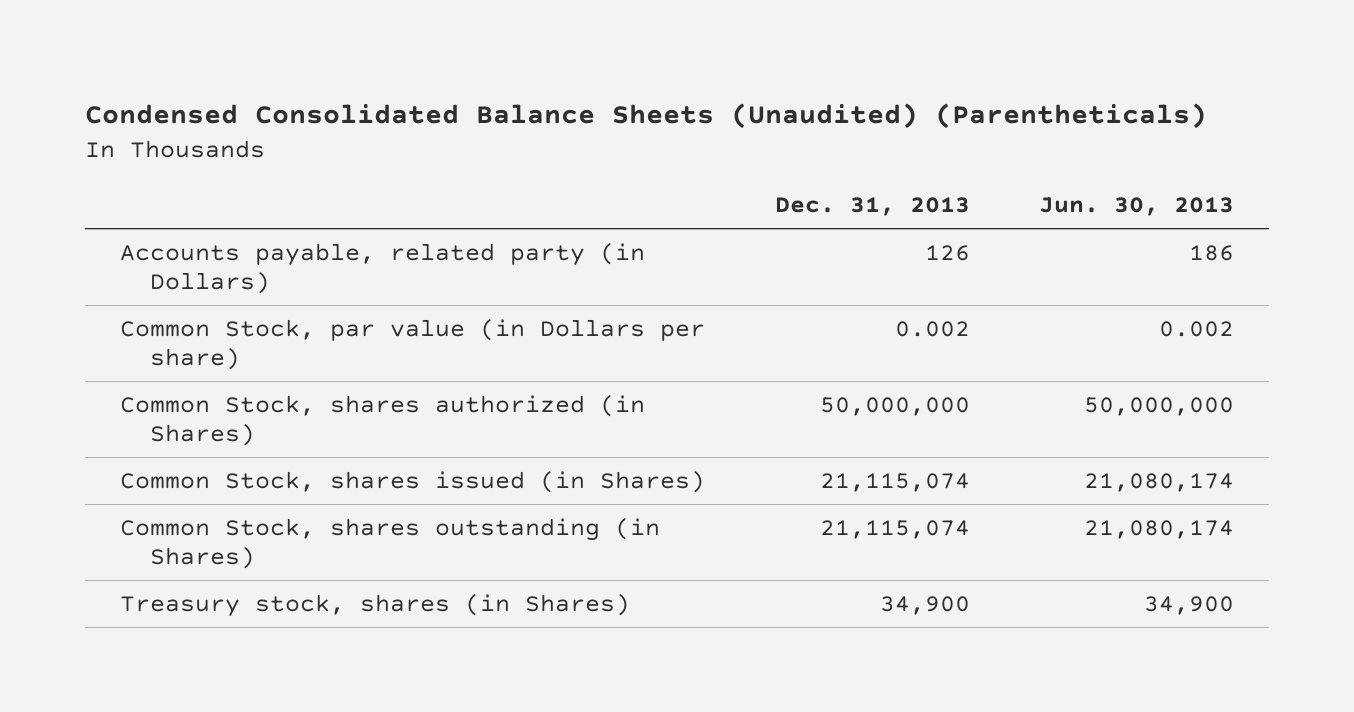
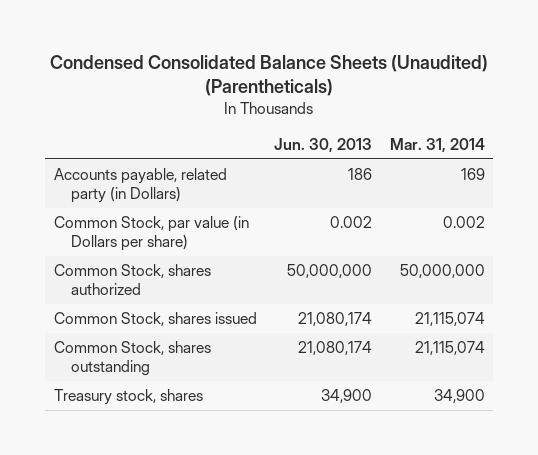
[774,197,970,217] Dec. 31, 2013 -> none
none -> [389,138,485,154] Mar. 31, 2014
[119,394,645,447] Common Stock, shares authorized (in Shares) -> [53,264,211,296] Common Stock, shares authorized
[119,470,705,493] Common Stock, shares issued (in Shares) -> [53,312,257,327] Common Stock, shares issued
[119,517,660,570] Common Stock, shares outstanding (in Shares) -> [53,341,211,377] Common Stock, shares outstanding
[119,593,630,617] Treasury stock, shares (in Shares) -> [53,389,203,406] Treasury stock, shares

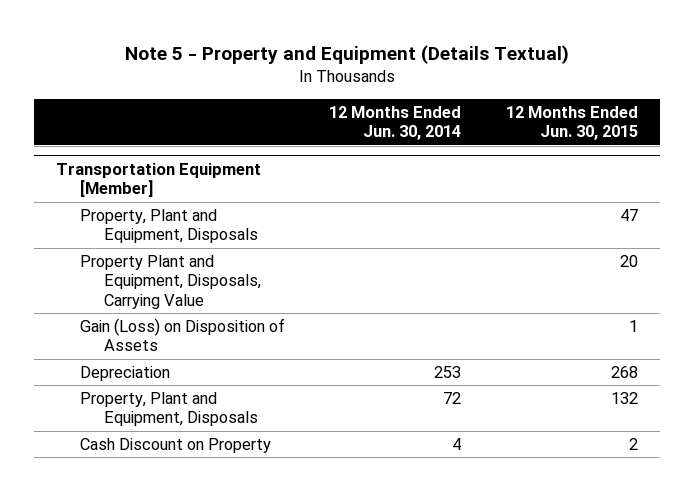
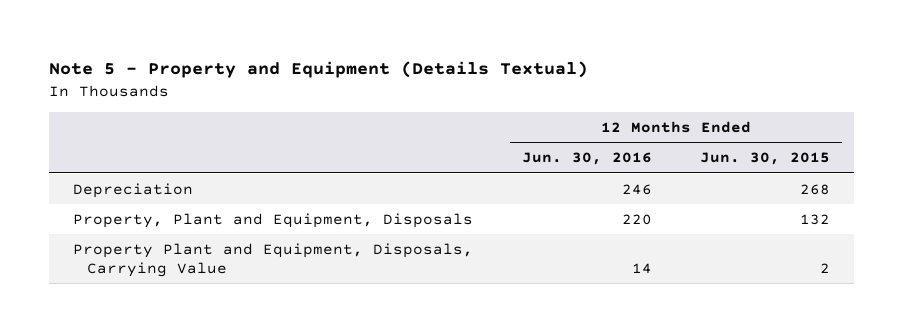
[329,105,462,141] 12 Months Ended Jun. 30, 2014 -> none
none -> [521,152,652,166] Jun. 30, 2016
[56,162,262,198] Transportation Equipment [Member] -> none
[79,209,258,244] Property, Plant and Equipment, Disposals -> none
[79,255,261,309] Property Plant and Equipment, Disposals, Carrying Value -> none
[79,318,285,352] Gain (Loss) on Disposition of Assets -> none
[79,438,271,454] Cash Discount on Property -> none
none -> [73,242,474,277] Property Plant and Equipment, Disposals, Carrying Value

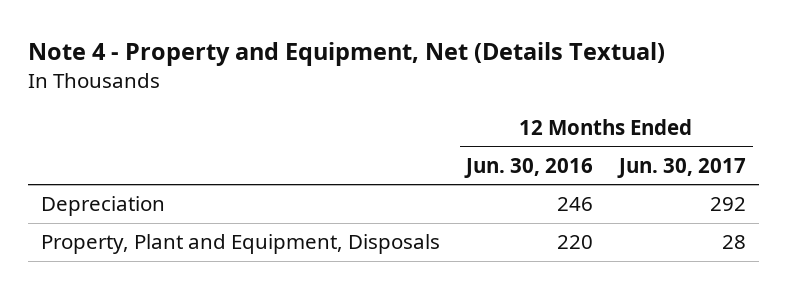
[49,61,589,79] Note 5 - Property and Equipment (Details Textual) -> [28,41,666,66] Note 4 - Property and Equipment, Net (Details Textual)
[699,152,830,166] Jun. 30, 2015 -> none
none -> [617,157,747,178] Jun. 30, 2017
[73,242,474,277] Property Plant and Equipment, Disposals, Carrying Value -> none

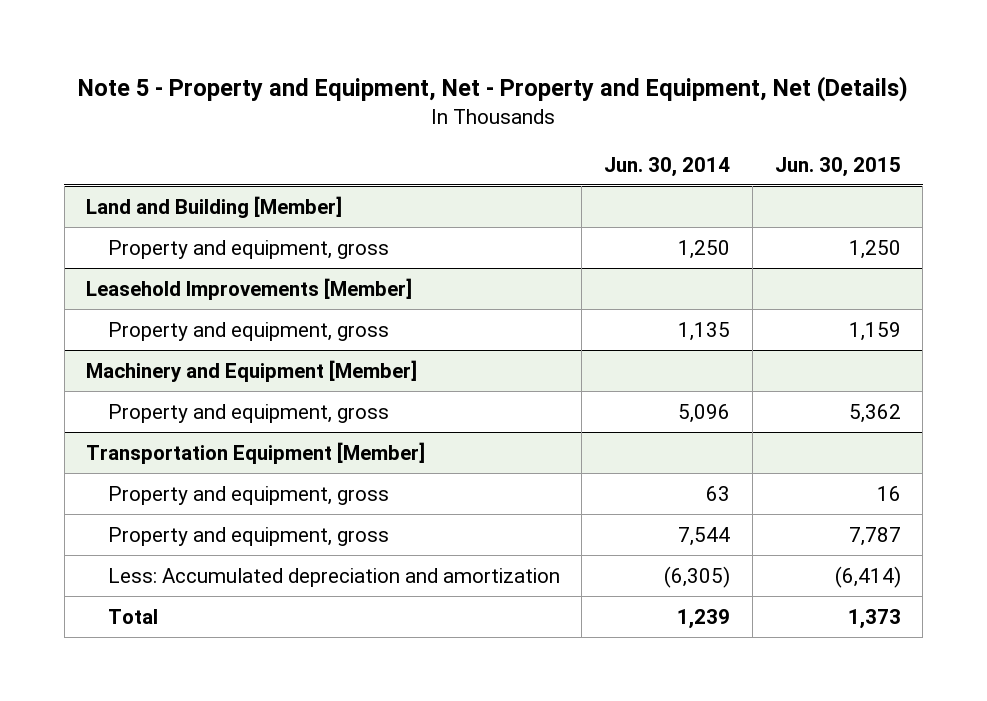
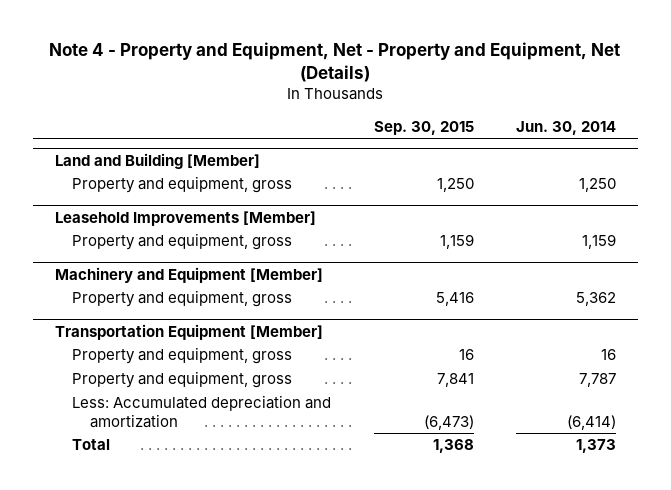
[78,75,909,102] Note 5 - Property and Equipment, Net - Property and Equipment, Net (Details) -> [49,42,621,83] Note 4 - Property and Equipment, Net - Property and Equipment, Net (Details)
[774,156,901,177] Jun. 30, 2015 -> none
none -> [373,120,474,135] Sep. 30, 2015
[678,321,731,341] 1,135 -> [582,234,617,250] 1,159
[678,403,731,423] 5,096 -> [576,292,617,307] 5,362
[706,485,731,501] 63 -> [601,349,617,361] 16
[678,526,731,546] 7,544 -> [579,373,617,388] 7,787
[664,565,731,588] (6,305) -> [567,414,617,430] (6,414)
[677,608,731,629] 1,239 -> [576,439,617,454] 1,373

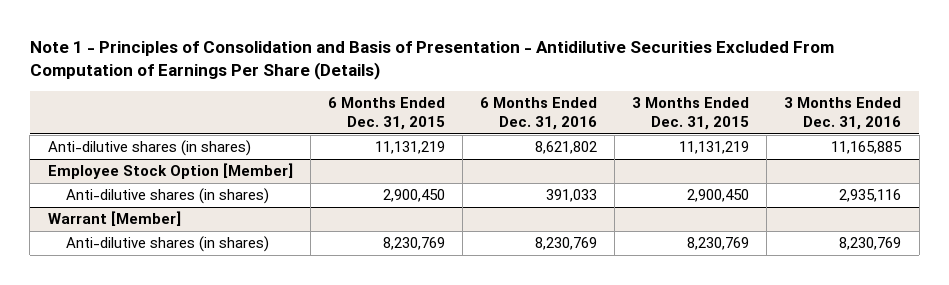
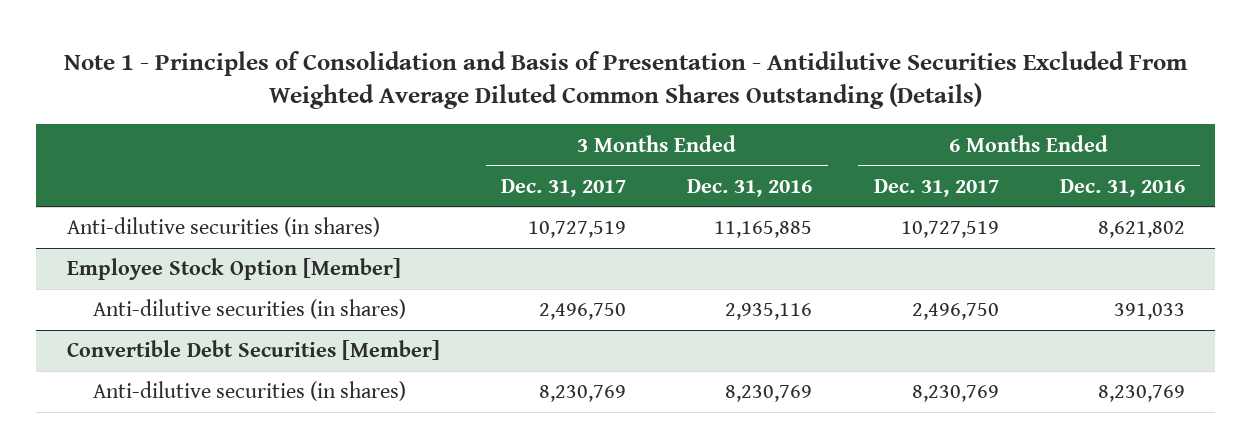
[29,41,834,81] Note 1 - Principles of Consolidation and Basis of Presentation - Antidilutive Securities Excluded From Computation of Earnings Per Share (Details) -> [63,50,1188,109] Note 1 - Principles of Consolidation and Basis of Presentation - Antidilutive Securities Excluded From Weighted Average Diluted Common Shares Outstanding (Details)
[327,97,445,131] 6 Months Ended Dec. 31, 2015 -> none
[632,97,750,131] 3 Months Ended Dec. 31, 2015 -> none
none -> [501,178,627,197] Dec. 31, 2017
none -> [873,178,999,197] Dec. 31, 2017
[47,140,251,157] Anti-dilutive shares (in shares) -> [66,217,380,238] Anti-dilutive securities (in shares)
[47,211,181,227] Warrant [Member] -> none
[65,188,269,205] Anti-dilutive shares (in shares) -> [93,299,407,320] Anti-dilutive securities (in shares)
none -> [66,340,440,361] Convertible Debt Securities [Member]
[65,236,269,253] Anti-dilutive shares (in shares) -> [93,381,407,402] Anti-dilutive securities (in shares)

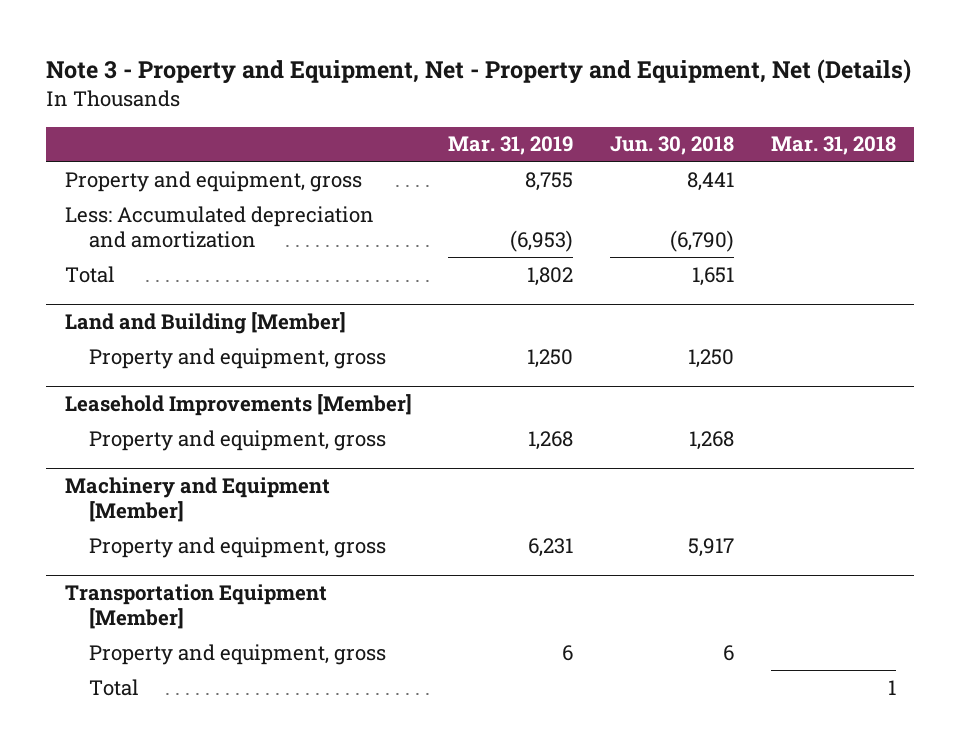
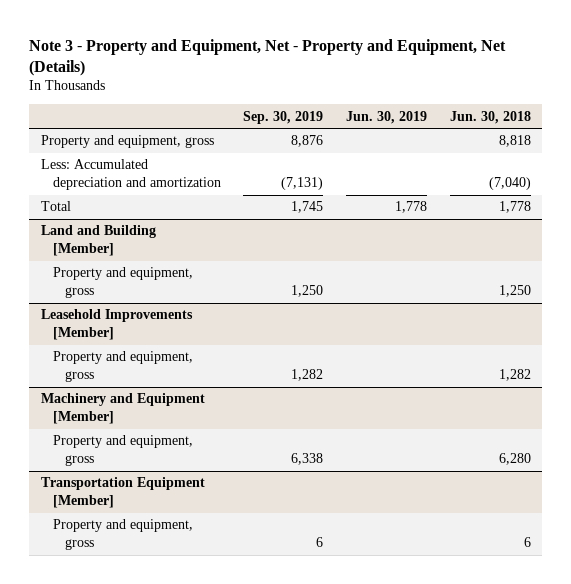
[448,136,574,156] Mar. 31, 2019 -> none
[770,136,896,156] Mar. 31, 2018 -> none
none -> [243,110,324,124] Sep. 30, 2019
none -> [346,110,428,124] Jun. 30, 2019
[687,171,735,191] 8,441 -> [498,135,531,148] 8,818
[670,229,735,252] (6,790) -> [488,176,531,190] (7,040)
[692,266,735,286] 1,651 -> [498,201,531,214] 1,778
[689,430,735,450] 1,268 -> [498,368,531,381] 1,282
[688,537,735,557] 5,917 -> [498,452,531,465] 6,280
[88,678,139,696] Total -> none

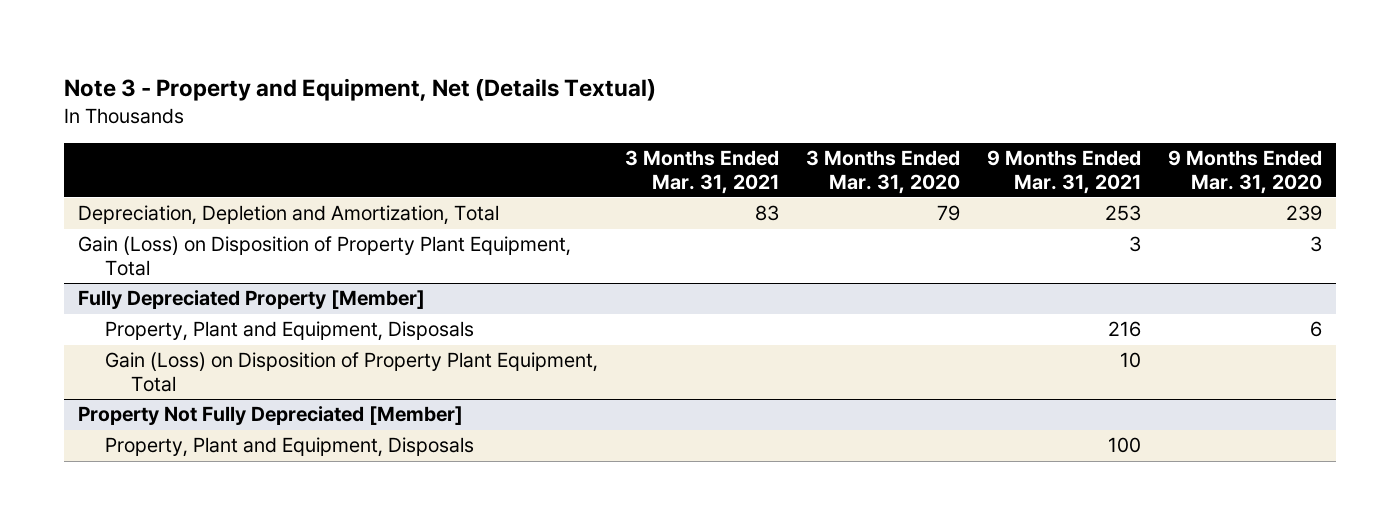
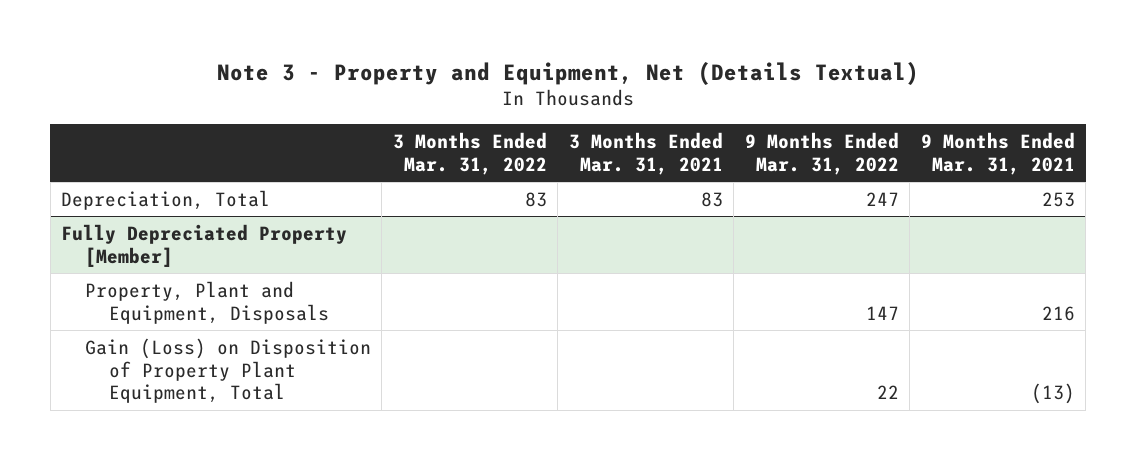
[805,149,960,194] 3 Months Ended Mar. 31, 2020 -> none
[1168,149,1323,194] 9 Months Ended Mar. 31, 2020 -> none
none -> [392,131,547,175] 3 Months Ended Mar. 31, 2022
none -> [744,131,899,175] 9 Months Ended Mar. 31, 2022
[78,236,572,277] Gain (Loss) on Disposition of Property Plant Equipment, Total -> none
[78,205,500,226] Depreciation, Depletion and Amortization, Total -> [61,189,271,210] Depreciation, Total
[78,406,464,426] Property Not Fully Depreciated [Member] -> none
[104,437,474,458] Property, Plant and Equipment, Disposals -> none
[1120,352,1142,369] 10 -> [1030,383,1075,405] (13)

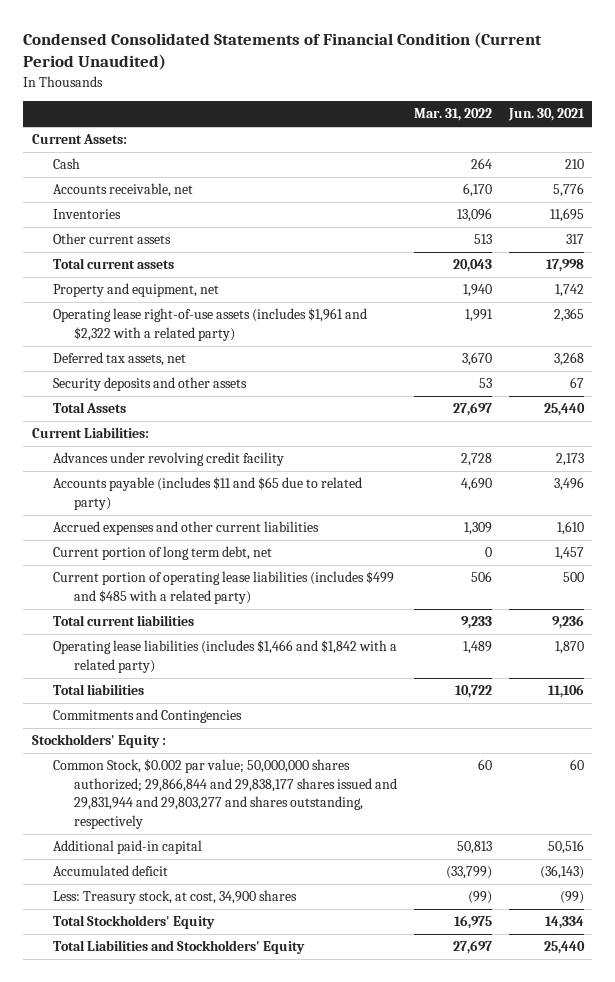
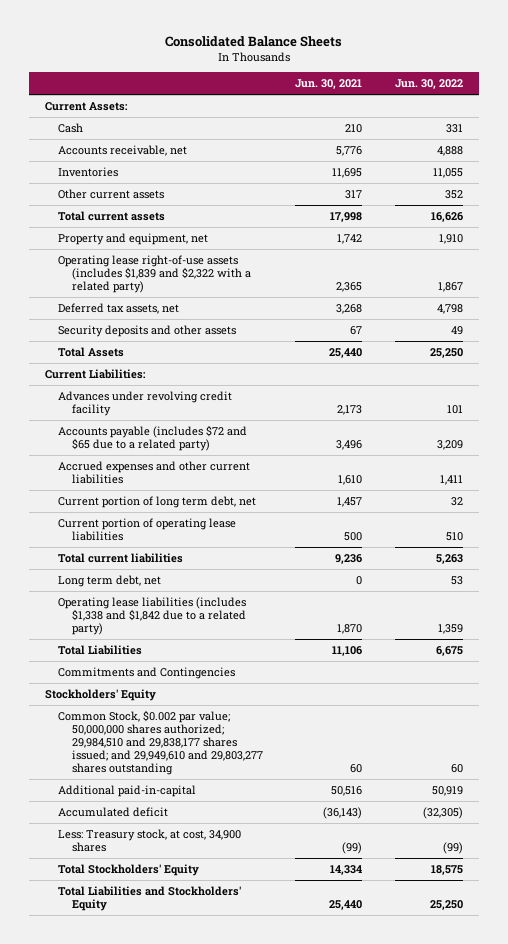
[23,32,543,71] Condensed Consolidated Statements of Financial Condition (Current Period Unaudited) -> [164,36,342,48] Consolidated Balance Sheets
[414,108,493,122] Mar. 31, 2022 -> none
none -> [394,79,463,90] Jun. 30, 2022
[52,308,367,341] Operating lease right-of-use assets (includes $1,961 and $2,322 with a related party) -> [58,254,251,294] Operating lease right-of-use assets (includes $1,839 and $2,322 with a related party)
[52,477,362,510] Accounts payable (includes $11 and $65 due to related party) -> [58,424,248,452] Accounts payable (includes $72 and $65 due to a related party)
[52,571,394,604] Current portion of operating lease liabilities (includes $499 and $485 with a related party) -> [58,517,237,542] Current portion of operating lease liabilities
none -> [58,574,162,587] Long term debt, net
[52,640,397,673] Operating lease liabilities (includes $1,466 and $1,842 with a related party) -> [58,596,247,636] Operating lease liabilities (includes $1,338 and $1,842 due to a related party)
[52,684,144,696] Total liabilities -> [58,644,143,655] Total Liabilities
[31,734,166,749] Stockholders' Equity : -> [45,688,157,701] Stockholders' Equity
[52,759,398,829] Common Stock, $0.002 par value; 50,000,000 shares authorized; 29,866,844 and 29,838,177 shares issued and 29,831,944 and 29,803,277 and shares outstanding, respectively -> [58,709,263,776] Common Stock, $0.002 par value; 50,000,000 shares authorized; 29,984,510 and 29,838,177 shares issued; and 29,949,610 and 29,803,277 shares outstanding
[52,840,202,855] Additional paid-in capital -> [58,784,197,797] Additional paid-in-capital

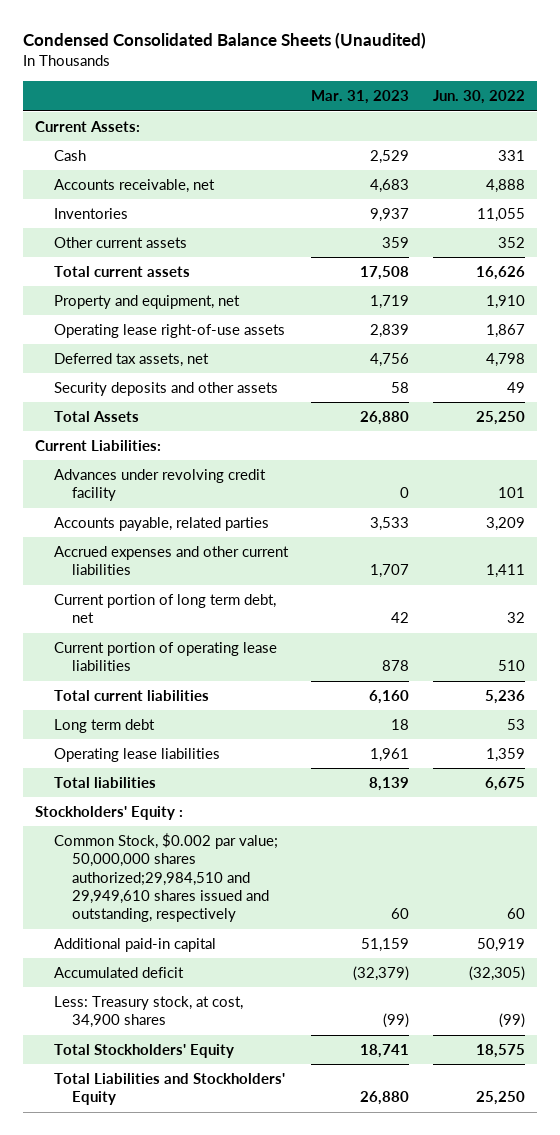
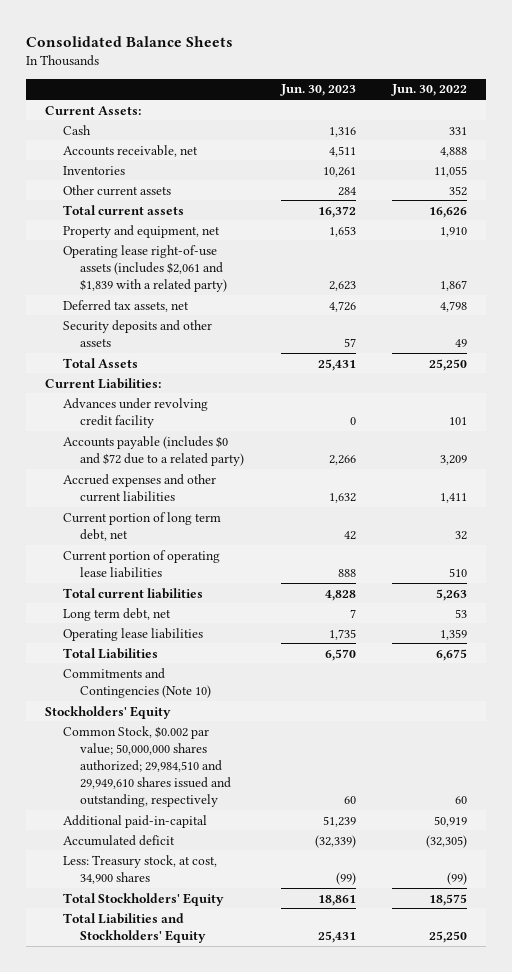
[23,32,427,50] Condensed Consolidated Balance Sheets (Unaudited) -> [26,36,234,48] Consolidated Balance Sheets
[311,90,410,105] Mar. 31, 2023 -> none
none -> [279,84,356,97] Jun. 30, 2023
[53,324,285,339] Operating lease right-of-use assets -> [62,244,228,293] Operating lease right-of-use assets (includes $2,061 and $1,839 with a related party)
[53,517,269,532] Accounts payable, related parties -> [62,435,245,466] Accounts payable (includes $0 and $72 due to a related party)
[484,690,525,705] 5,236 -> [436,588,468,601] 5,263
[53,719,155,734] Long term debt -> [62,607,171,621] Long term debt, net
[53,777,156,789] Total liabilities -> [62,647,158,659] Total Liabilities
none -> [62,667,212,698] Commitments and Contingencies (Note 10)
[35,806,184,821] Stockholders' Equity : -> [44,705,171,719] Stockholders' Equity
[53,833,278,923] Common Stock, $0.002 par value; 50,000,000 shares authorized;29,984,510 and 29,949,610 shares issued and outstanding, respectively -> [62,725,232,808] Common Stock, $0.002 par value; 50,000,000 shares authorized; 29,984,510 and 29,949,610 shares issued and outstanding, respectively
[53,938,216,953] Additional paid-in capital -> [62,814,207,828] Additional paid-in-capital

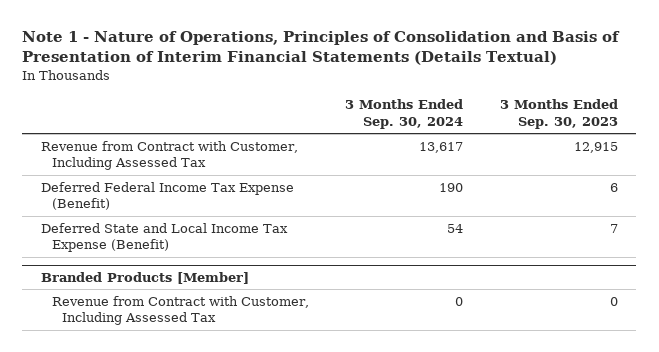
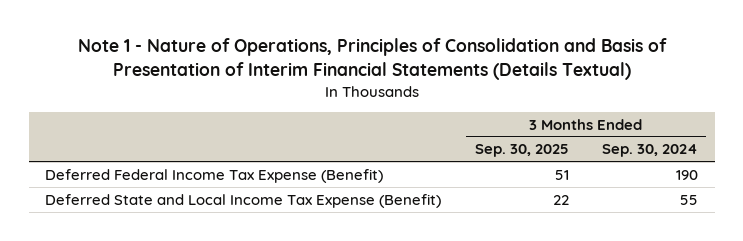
[500,99,619,130] 3 Months Ended Sep. 30, 2023 -> none
none -> [474,144,569,158] Sep. 30, 2025
[40,140,298,171] Revenue from Contract with Customer, Including Assessed Tax -> none
[40,271,249,284] Branded Products [Member] -> none
[51,295,309,326] Revenue from Contract with Customer, Including Assessed Tax -> none
[447,223,464,233] 54 -> [679,194,698,205] 55

